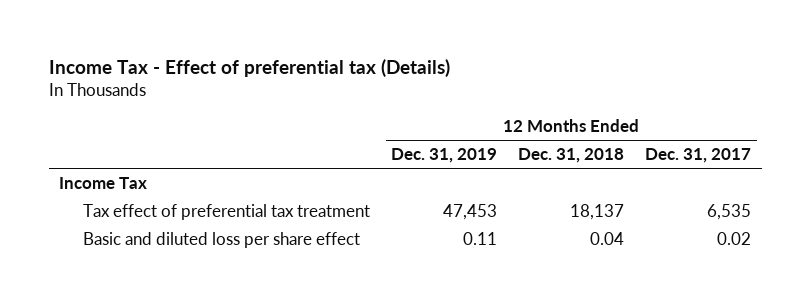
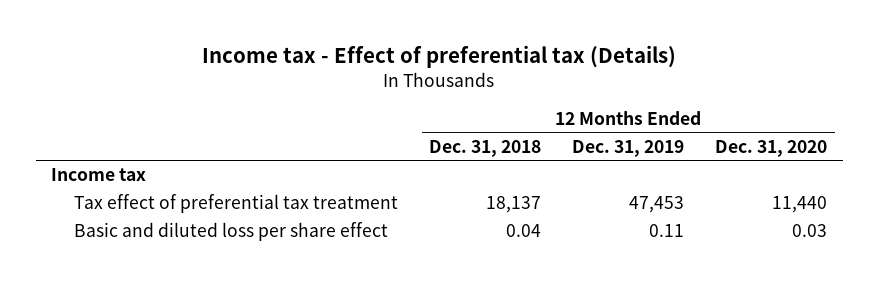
[48,58,450,77] Income Tax - Effect of preferential tax (Details) -> [202,44,677,68] Income tax - Effect of preferential tax (Details)
[645,148,752,164] Dec. 31, 2017 -> none
none -> [715,139,828,157] Dec. 31, 2020
[59,176,148,189] Income Tax -> [51,168,147,182] Income tax

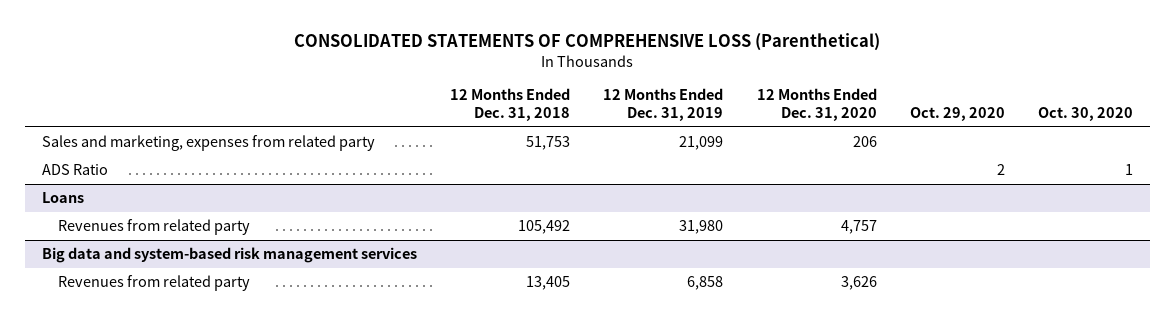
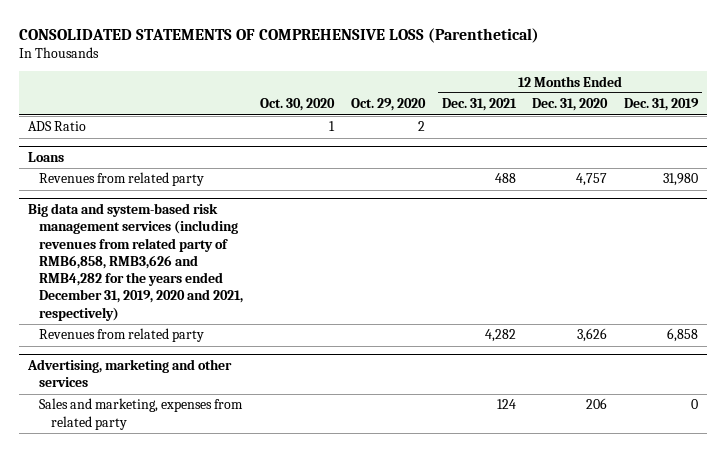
[449,88,570,122] 12 Months Ended Dec. 31, 2018 -> none
none -> [441,98,517,112] Dec. 31, 2021
[41,135,375,152] Sales and marketing, expenses from related party -> none
[41,247,417,264] Big data and system-based risk management services -> [27,203,244,321] Big data and system-based risk management services (including revenues from related party of RMB6,858, RMB3,626 and RMB4,282 for the years ended December 31, 2019, 2020 and 2021, respectively)
none -> [26,359,232,388] Advertising, marketing and other services
none -> [39,398,244,430] Sales and marketing, expenses from related party

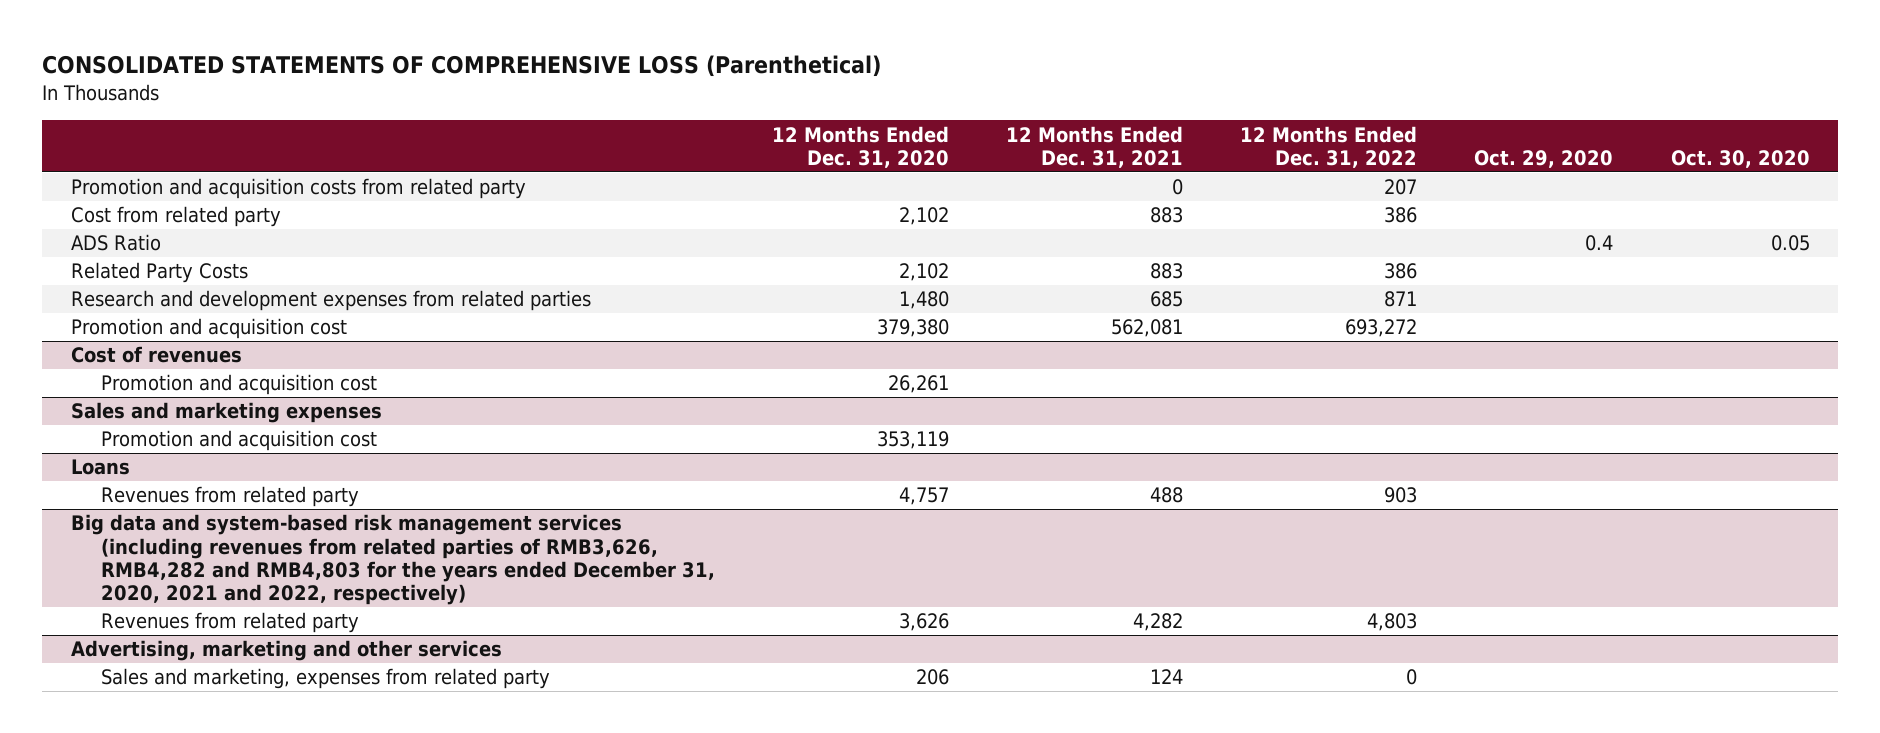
[624,98,700,112] Dec. 31, 2019 -> none
none -> [1240,125,1418,169] 12 Months Ended Dec. 31, 2022
none -> [70,178,526,200] Promotion and acquisition costs from related party
none -> [70,206,281,228] Cost from related party
[329,121,336,132] 1 -> [1770,235,1810,252] 0.05
[417,121,425,132] 2 -> [1585,235,1614,252] 0.4
none -> [70,262,248,284] Related Party Costs
none -> [70,290,591,312] Research and development expenses from related parties
none -> [70,318,347,340] Promotion and acquisition cost
none -> [70,346,242,364] Cost of revenues
none -> [100,374,377,396] Promotion and acquisition cost
none -> [70,402,382,424] Sales and marketing expenses
none -> [100,430,377,452] Promotion and acquisition cost
[27,203,244,321] Big data and system-based risk management services (including revenues from related party of RMB6,858, RMB3,626 and RMB4,282 for the years ended December 31, 2019, 2020 and 2021, respectively) -> [70,514,715,605] Big data and system-based risk management services (including revenues from related parties of RMB3,626, RMB4,282 and RMB4,803 for the years ended December 31, 2020, 2021 and 2022, respectively)

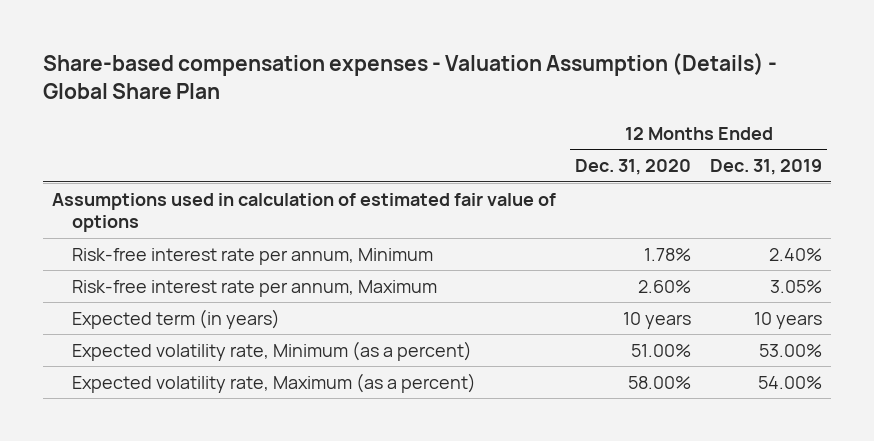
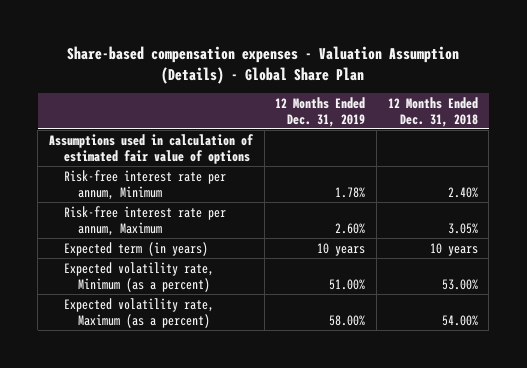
[575,159,692,176] Dec. 31, 2020 -> none
none -> [387,96,478,127] 12 Months Ended Dec. 31, 2018
[768,247,822,261] 2.40% -> [335,186,366,198] 1.78%
[769,279,822,293] 3.05% -> [335,222,366,234] 2.60%
[758,343,822,357] 53.00% -> [329,278,366,290] 51.00%
[757,375,822,389] 54.00% -> [329,314,366,326] 58.00%

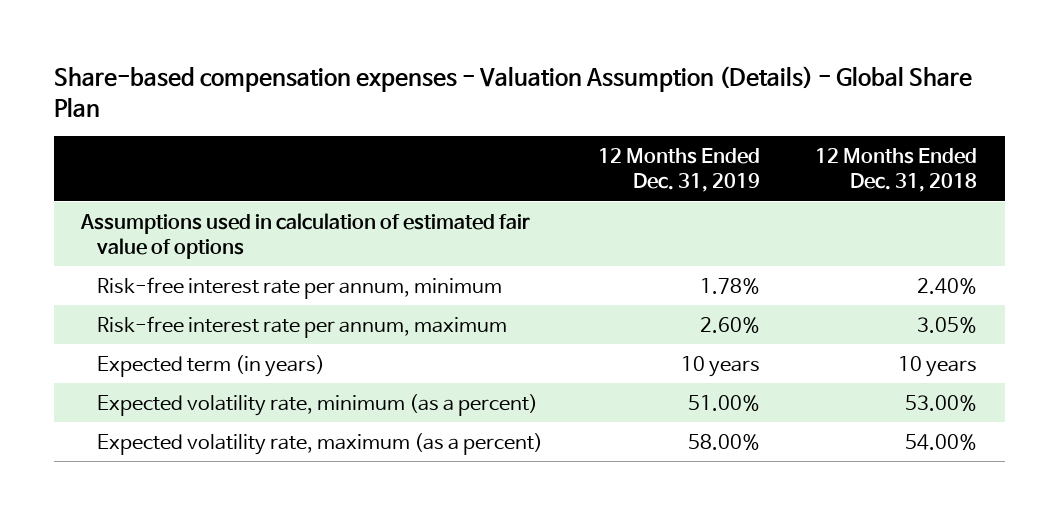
[63,169,226,200] Risk-free interest rate per annum, Minimum -> [96,276,502,299] Risk-free interest rate per annum, minimum
[63,205,226,236] Risk-free interest rate per annum, Maximum -> [96,315,507,338] Risk-free interest rate per annum, maximum
[63,261,214,292] Expected volatility rate, Minimum (as a percent) -> [96,393,538,416] Expected volatility rate, minimum (as a percent)
[63,297,214,328] Expected volatility rate, Maximum (as a percent) -> [96,432,543,455] Expected volatility rate, maximum (as a percent)

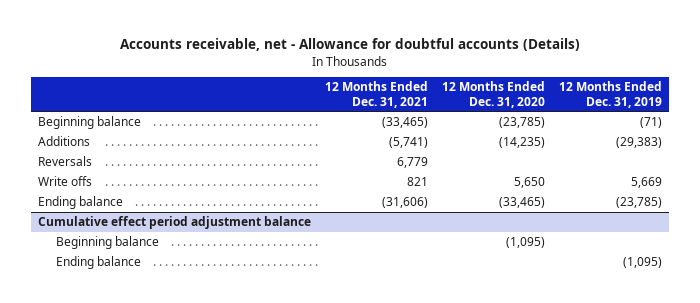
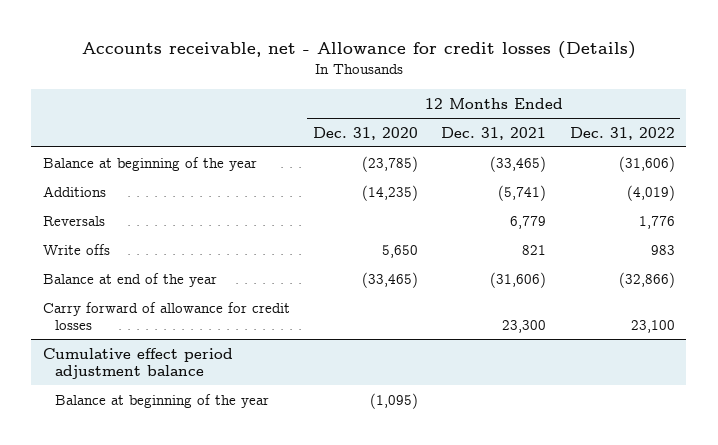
[120,38,581,52] Accounts receivable, net - Allowance for doubtful accounts (Details) -> [81,41,636,60] Accounts receivable, net - Allowance for credit losses (Details)
[559,81,663,108] 12 Months Ended Dec. 31, 2019 -> none
none -> [569,126,675,140] Dec. 31, 2022
[38,116,142,130] Beginning balance -> [43,156,258,171] Balance at beginning of the year
[38,196,124,210] Ending balance -> [43,272,218,287] Balance at end of the year
none -> [43,301,291,330] Carry forward of allowance for credit losses
[55,256,141,270] Ending balance -> none
[55,236,159,250] Beginning balance -> [55,393,270,408] Balance at beginning of the year

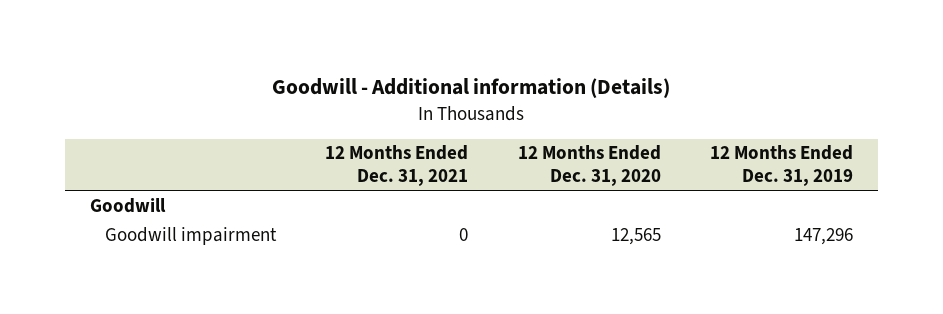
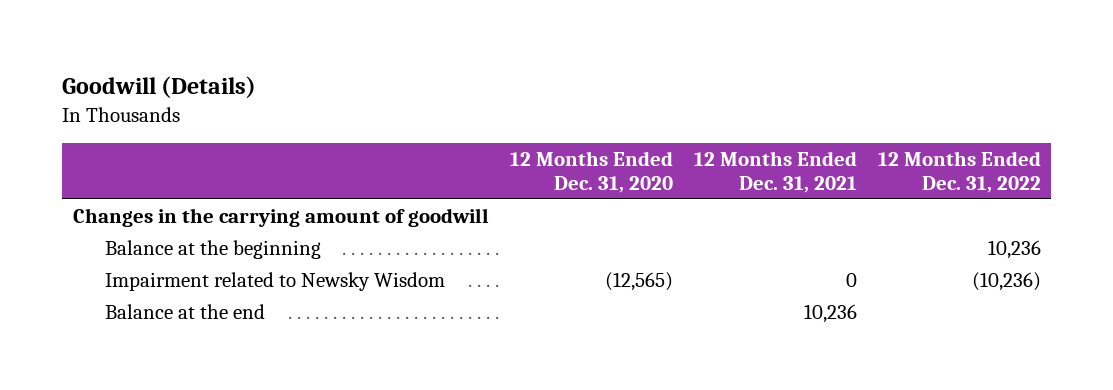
[272,78,671,99] Goodwill - Additional information (Details) -> [62,76,257,99] Goodwill (Details)
[709,145,853,186] 12 Months Ended Dec. 31, 2019 -> none
none -> [877,150,1041,193] 12 Months Ended Dec. 31, 2022
[89,197,166,213] Goodwill -> none
[105,226,278,245] Goodwill impairment -> none
none -> [72,207,489,227] Changes in the carrying amount of goodwill
none -> [105,239,322,259] Balance at the beginning
none -> [105,271,446,291] Impairment related to Newsky Wisdom
none -> [105,303,266,319] Balance at the end

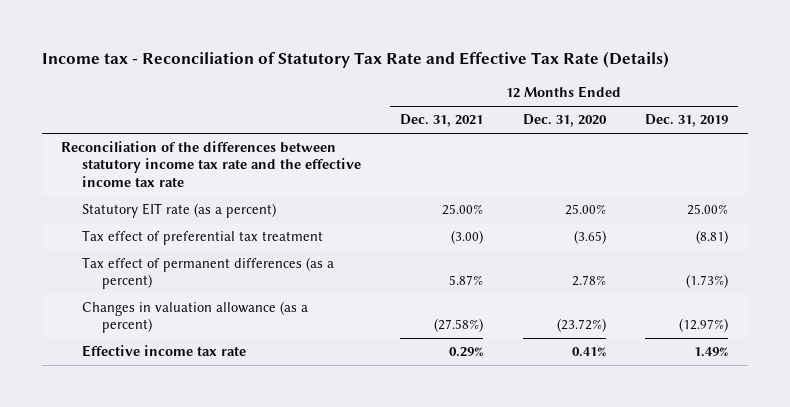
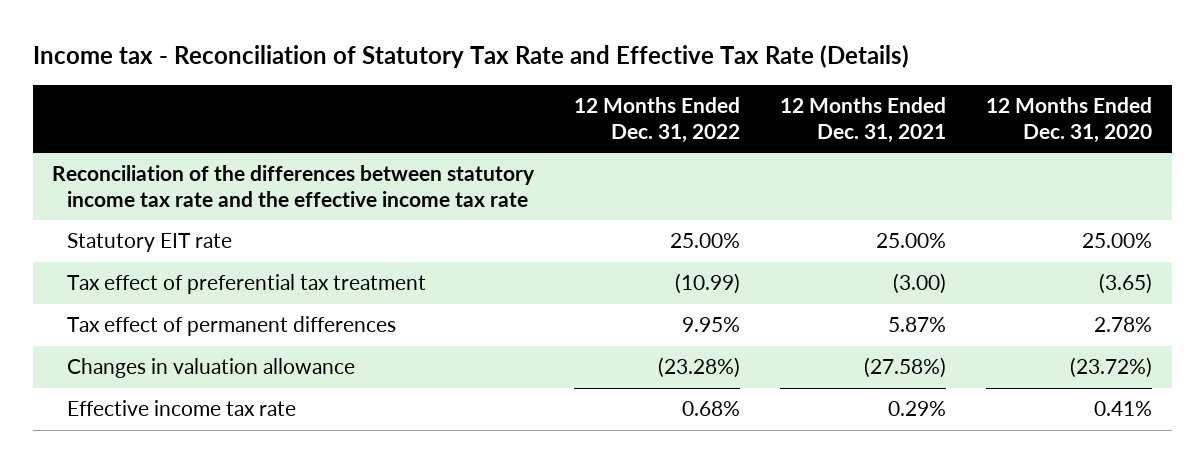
[645,114,729,128] Dec. 31, 2019 -> none
none -> [574,97,741,143] 12 Months Ended Dec. 31, 2022
[81,203,276,219] Statutory EIT rate (as a percent) -> [67,233,233,253] Statutory EIT rate
[81,257,334,290] Tax effect of permanent differences (as a percent) -> [67,316,397,337] Tax effect of permanent differences
[81,301,308,334] Changes in valuation allowance (as a percent) -> [67,358,356,379] Changes in valuation allowance

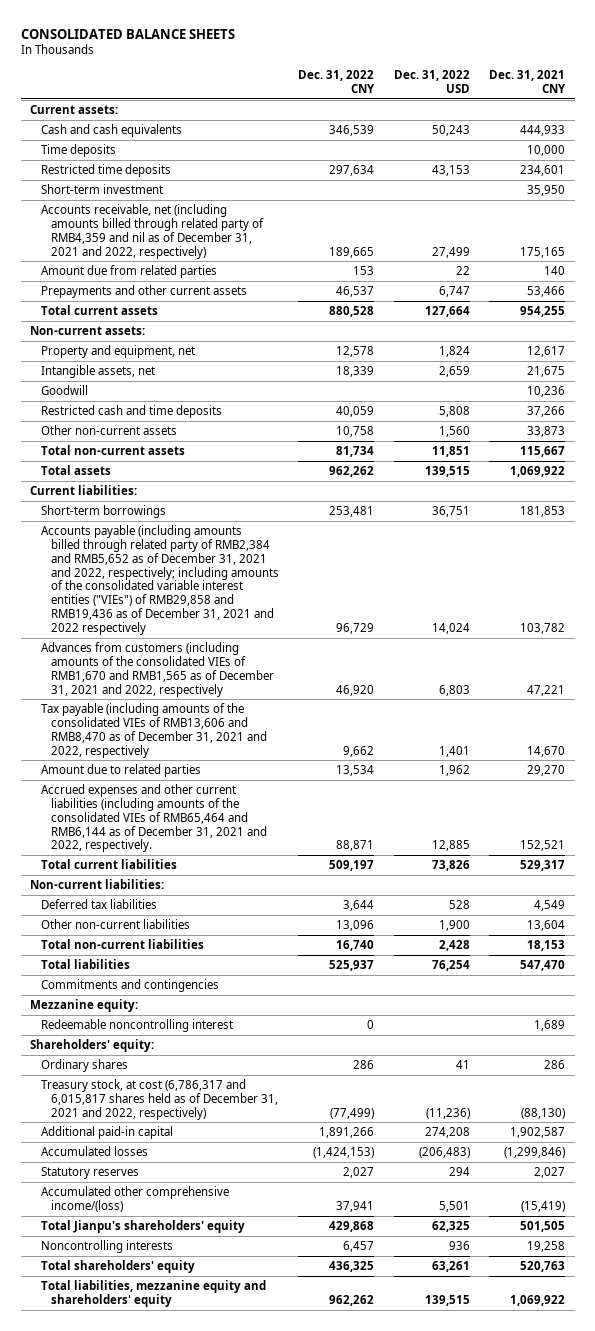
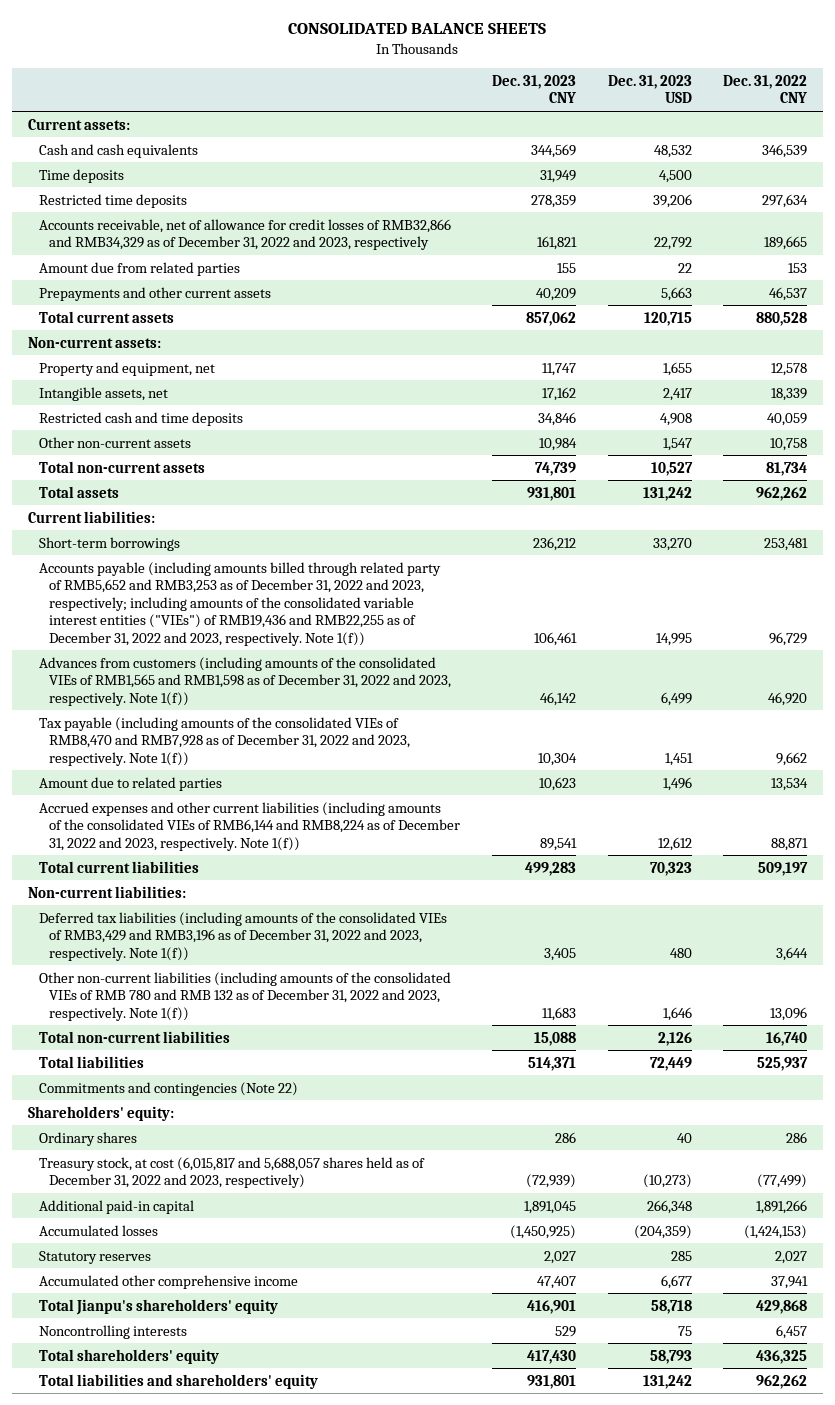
[393,70,470,94] Dec. 31, 2022 USD -> none
[488,70,566,94] Dec. 31, 2021 CNY -> none
none -> [492,74,577,104] Dec. 31, 2023 CNY
none -> [607,74,692,104] Dec. 31, 2023 USD
[40,183,163,194] Short-term investment -> none
[40,203,264,259] Accounts receivable, net (including amounts billed through related party of RMB4,359 and nil as of December 31, 2021 and 2022, respectively) -> [38,218,451,251] Accounts receivable, net of allowance for credit losses of RMB32,866 and RMB34,329 as of December 31, 2022 and 2023, respectively
[40,384,88,395] Goodwill -> none
[40,524,279,636] Accounts payable (including amounts billed through related party of RMB2,384 and RMB5,652 as of December 31, 2021 and 2022, respectively; including amounts of the consolidated variable interest entities ("VIEs") of RMB29,858 and RMB19,436 as of December 31, 2021 and 2022 respectively -> [38,561,441,646] Accounts payable (including amounts billed through related party of RMB5,652 and RMB3,253 as of December 31, 2022 and 2023, respectively; including amounts of the consolidated variable interest entities ("VIEs") of RMB19,436 and RMB22,255 as of December 31, 2022 and 2023, respectively. Note 1(f))
[40,641,274,697] Advances from customers (including amounts of the consolidated VIEs of RMB1,670 and RMB1,565 as of December 31, 2021 and 2022, respectively -> [38,656,452,706] Advances from customers (including amounts of the consolidated VIEs of RMB1,565 and RMB1,598 as of December 31, 2022 and 2023, respectively. Note 1(f))
[40,702,267,758] Tax payable (including amounts of the consolidated VIEs of RMB13,606 and RMB8,470 as of December 31, 2021 and 2022, respectively -> [38,716,411,766] Tax payable (including amounts of the consolidated VIEs of RMB8,470 and RMB7,928 as of December 31, 2022 and 2023, respectively. Note 1(f))
[40,783,267,853] Accrued expenses and other current liabilities (including amounts of the consolidated VIEs of RMB65,464 and RMB6,144 as of December 31, 2021 and 2022, respectively. -> [38,801,461,851] Accrued expenses and other current liabilities (including amounts of the consolidated VIEs of RMB6,144 and RMB8,224 as of December 31, 2022 and 2023, respectively. Note 1(f))
[40,898,157,909] Deferred tax liabilities -> [38,911,447,961] Deferred tax liabilities (including amounts of the consolidated VIEs of RMB3,429 and RMB3,196 as of December 31, 2022 and 2023, respectively. Note 1(f))
[40,918,190,929] Other non-current liabilities -> [38,971,451,1021] Other non-current liabilities (including amounts of the consolidated VIEs of RMB 780 and RMB 132 as of December 31, 2022 and 2023, respectively. Note 1(f))
[30,998,139,1012] Mezzanine equity: -> none
[40,1018,233,1032] Redeemable noncontrolling interest -> none
[40,978,219,992] Commitments and contingencies -> [38,1081,298,1096] Commitments and contingencies (Note 22)
[40,1078,278,1120] Treasury stock, at cost (6,786,317 and 6,015,817 shares held as of December 31, 2021 and 2022, respectively) -> [38,1156,425,1189] Treasury stock, at cost (6,015,817 and 5,688,057 shares held as of December 31, 2022 and 2023, respectively)
[40,1185,229,1212] Accumulated other comprehensive income/(loss) -> [38,1274,298,1289] Accumulated other comprehensive income
[40,1279,266,1307] Total liabilities, mezzanine equity and shareholders' equity -> [38,1373,318,1389] Total liabilities and shareholders' equity

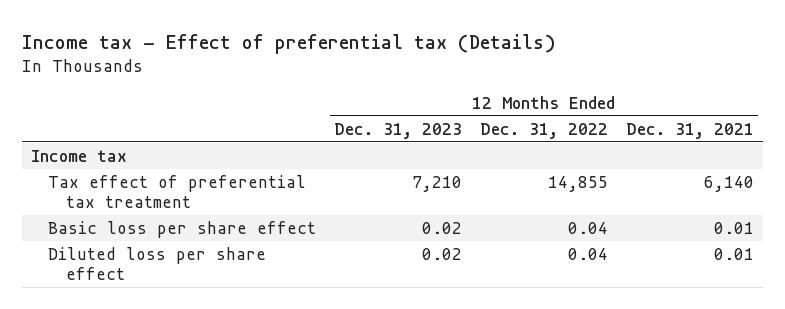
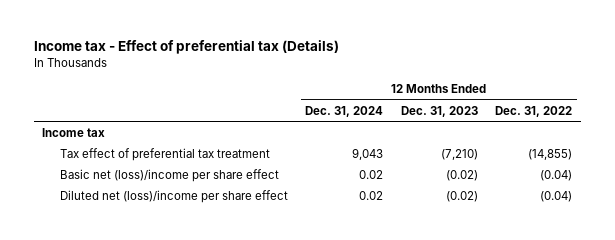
[625,122,754,139] Dec. 31, 2021 -> none
none -> [305,105,384,117] Dec. 31, 2024
[412,175,463,192] 7,210 -> [440,148,478,160] (7,210)
[548,175,609,192] 14,855 -> [528,148,573,160] (14,855)
[48,220,317,238] Basic loss per share effect -> [59,168,279,182] Basic net (loss)/income per share effect
[422,221,463,234] 0.02 -> [445,169,478,181] (0.02)
[568,221,609,234] 0.04 -> [540,169,573,181] (0.04)
[48,246,267,281] Diluted loss per share effect -> [59,189,288,203] Diluted net (loss)/income per share effect
[422,247,463,260] 0.02 -> [445,190,478,202] (0.02)
[568,247,609,260] 0.04 -> [540,190,573,202] (0.04)

